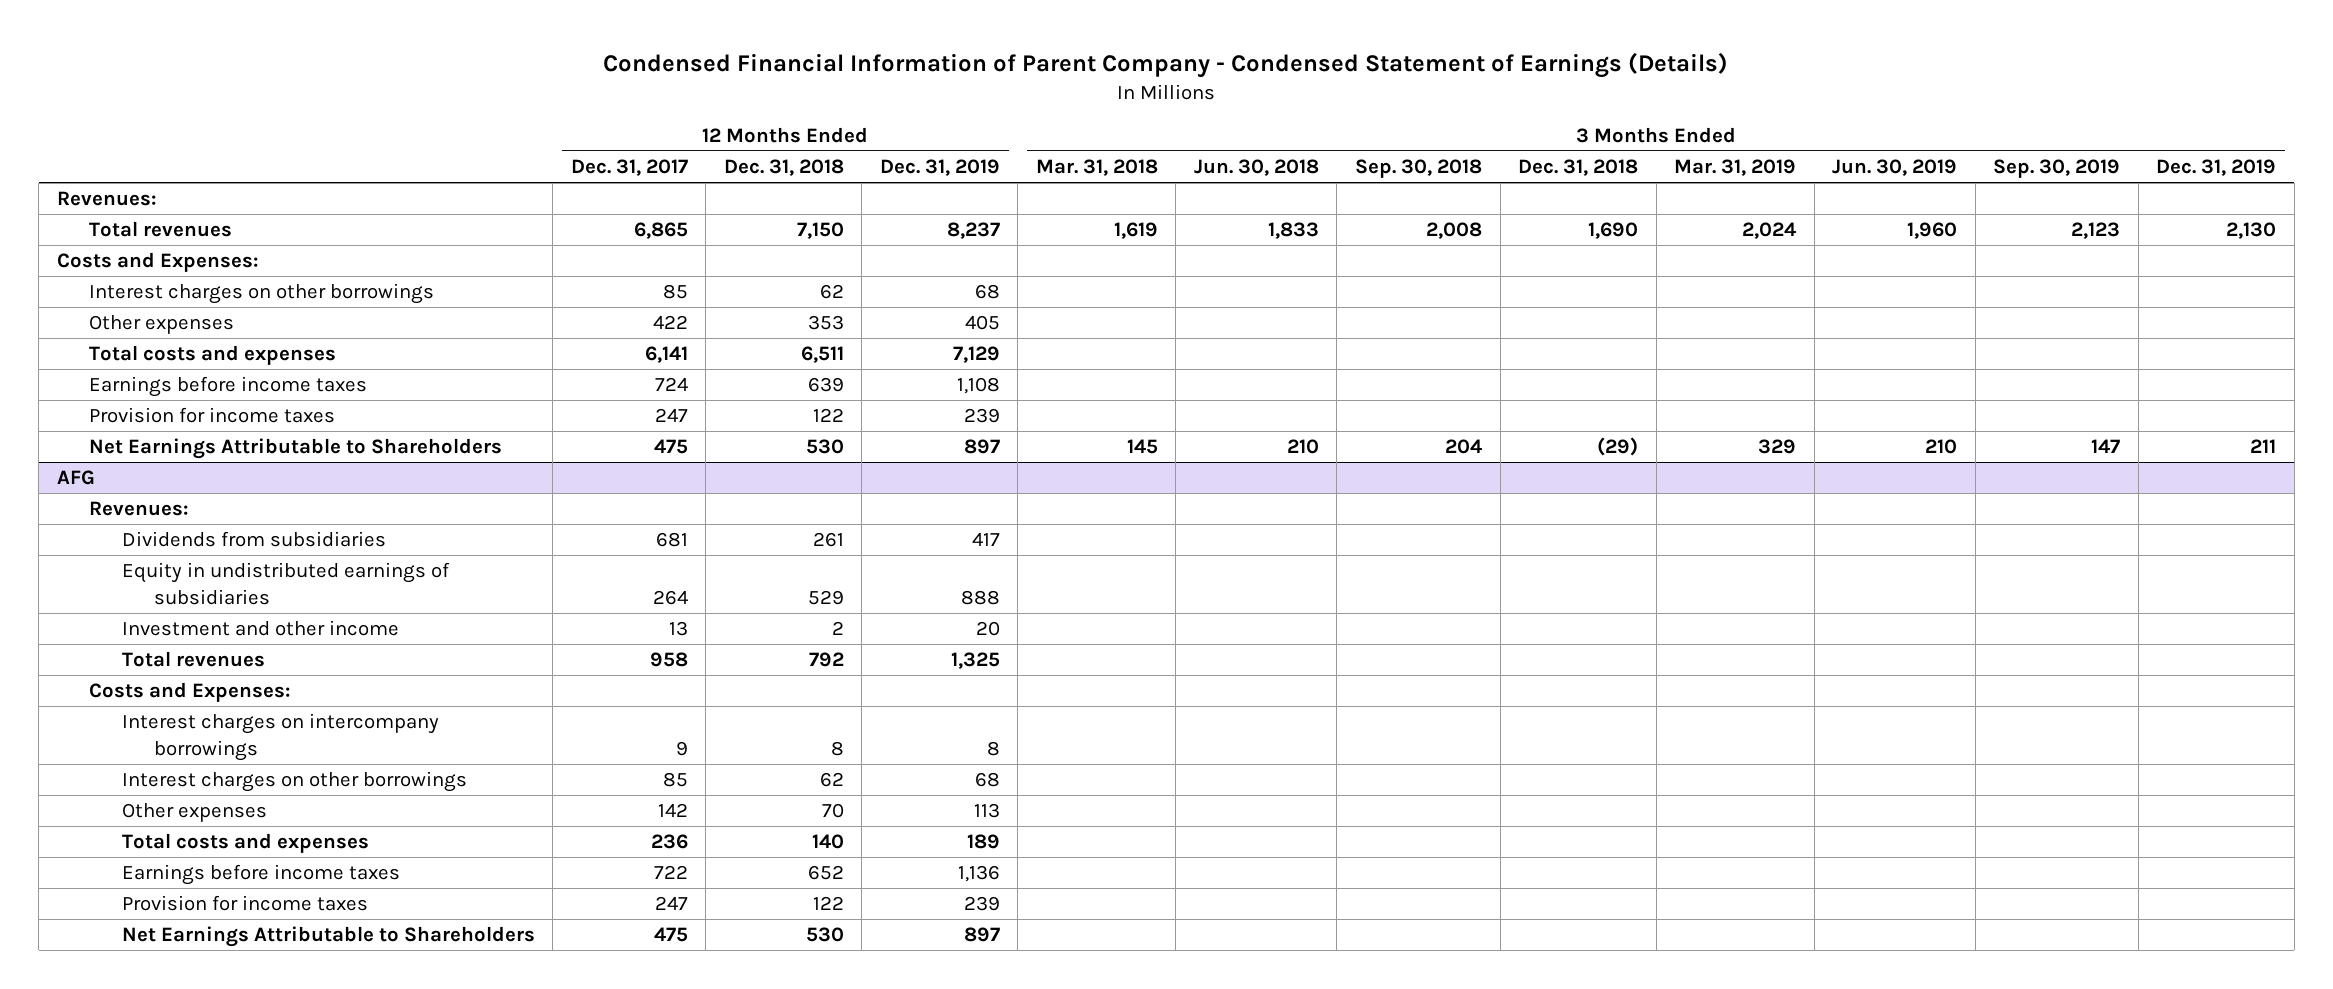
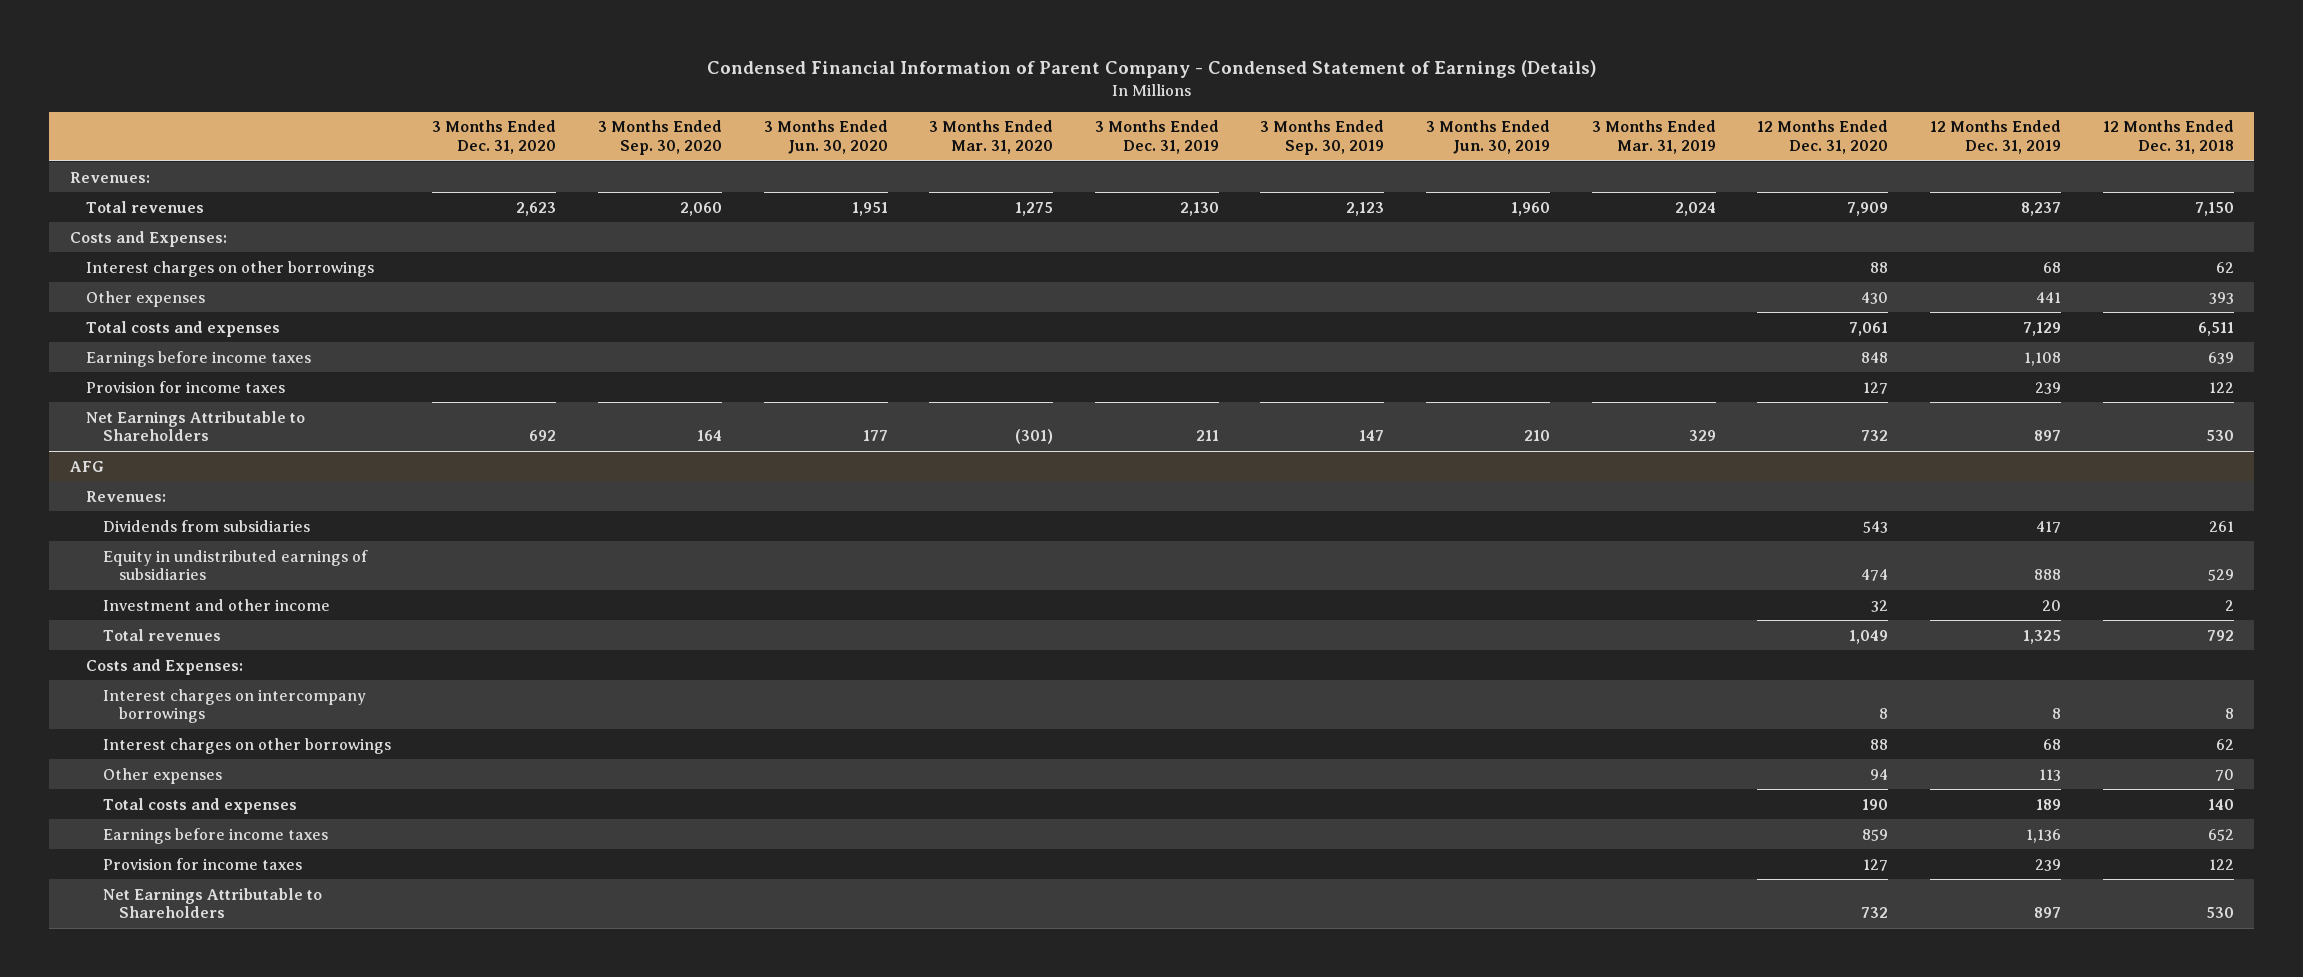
[570,158,688,176] Dec. 31, 2017 -> none
[1035,158,1158,176] Mar. 31, 2018 -> none
[1193,158,1319,176] Jun. 30, 2018 -> none
[1355,158,1483,178] Sep. 30, 2018 -> none
[1518,158,1639,176] Dec. 31, 2018 -> none
none -> [432,120,557,154] 3 Months Ended Dec. 31, 2020
none -> [597,120,722,155] 3 Months Ended Sep. 30, 2020
none -> [763,120,888,154] 3 Months Ended Jun. 30, 2020
none -> [929,120,1054,154] 3 Months Ended Mar. 31, 2020
none -> [1757,120,1889,154] 12 Months Ended Dec. 31, 2020
[807,315,844,331] 353 -> [2208,291,2234,304] 393
[964,315,1000,331] 405 -> [2035,291,2061,303] 441

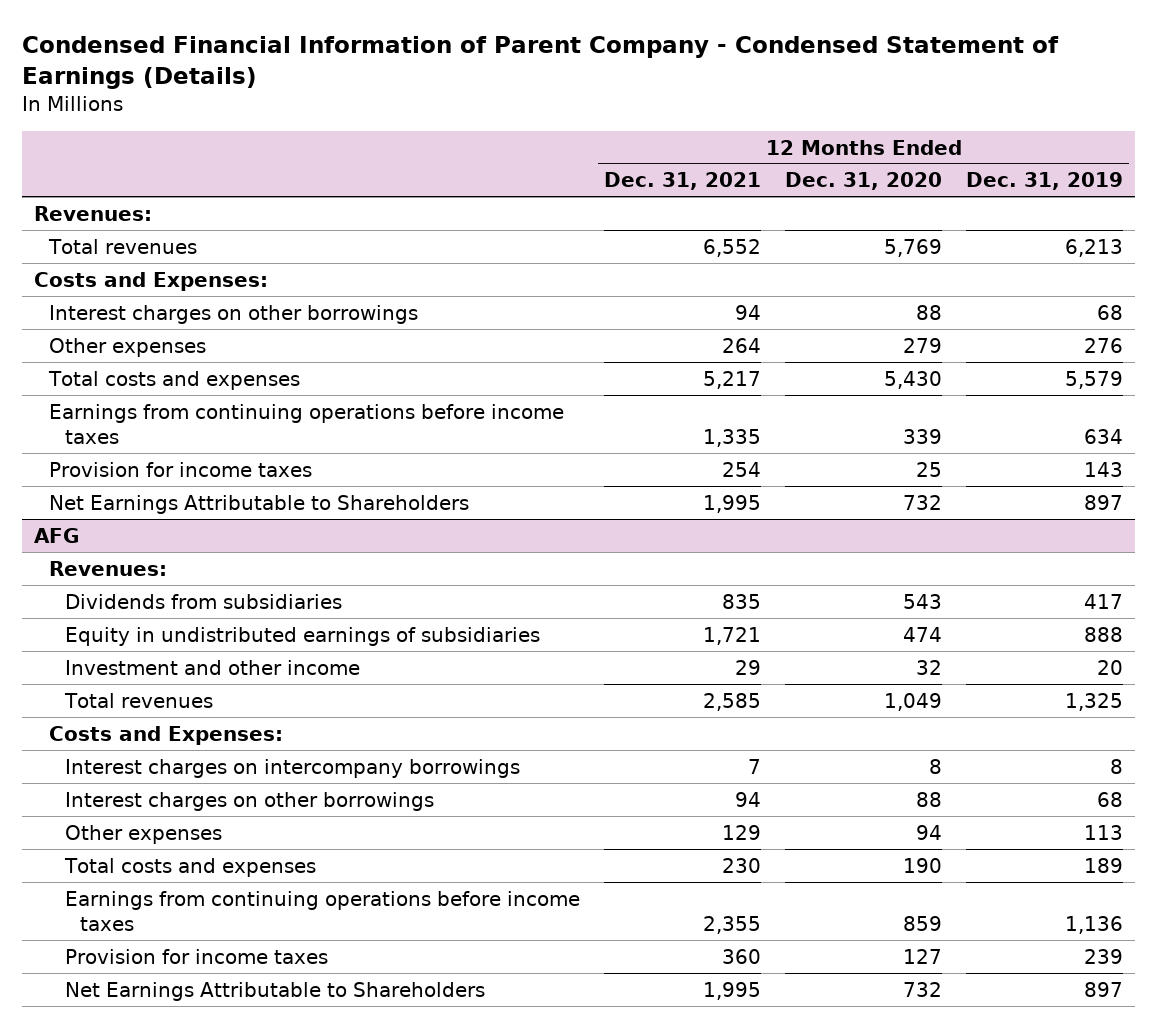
[432,120,557,154] 3 Months Ended Dec. 31, 2020 -> none
[597,120,722,155] 3 Months Ended Sep. 30, 2020 -> none
[763,120,888,154] 3 Months Ended Jun. 30, 2020 -> none
[929,120,1054,154] 3 Months Ended Mar. 31, 2020 -> none
[1094,120,1219,154] 3 Months Ended Dec. 31, 2019 -> none
[1260,120,1385,155] 3 Months Ended Sep. 30, 2019 -> none
[1426,120,1551,154] 3 Months Ended Jun. 30, 2019 -> none
[1591,120,1716,154] 3 Months Ended Mar. 31, 2019 -> none
[2102,120,2234,154] 12 Months Ended Dec. 31, 2018 -> none
none -> [603,172,761,191] Dec. 31, 2021
[1847,201,1889,216] 7,909 -> [884,238,943,257] 5,769
[2020,201,2061,216] 8,237 -> [1065,238,1124,257] 6,213
[1861,291,1889,304] 430 -> [903,337,943,353] 279
[2035,291,2061,303] 441 -> [1084,337,1124,353] 276
[1849,321,1889,336] 7,061 -> [884,370,943,389] 5,430
[2022,321,2061,336] 7,129 -> [1065,370,1124,389] 5,579
[86,350,312,367] Earnings before income taxes -> [49,403,565,445] Earnings from continuing operations before income taxes
[1861,351,1889,363] 848 -> [903,429,943,445] 339
[2023,351,2061,366] 1,108 -> [1084,429,1124,445] 634
[1863,381,1889,394] 127 -> [916,461,943,477] 25
[2034,381,2061,394] 239 -> [1084,461,1124,477] 143
[102,827,328,844] Earnings before income taxes -> [64,890,580,932] Earnings from continuing operations before income taxes

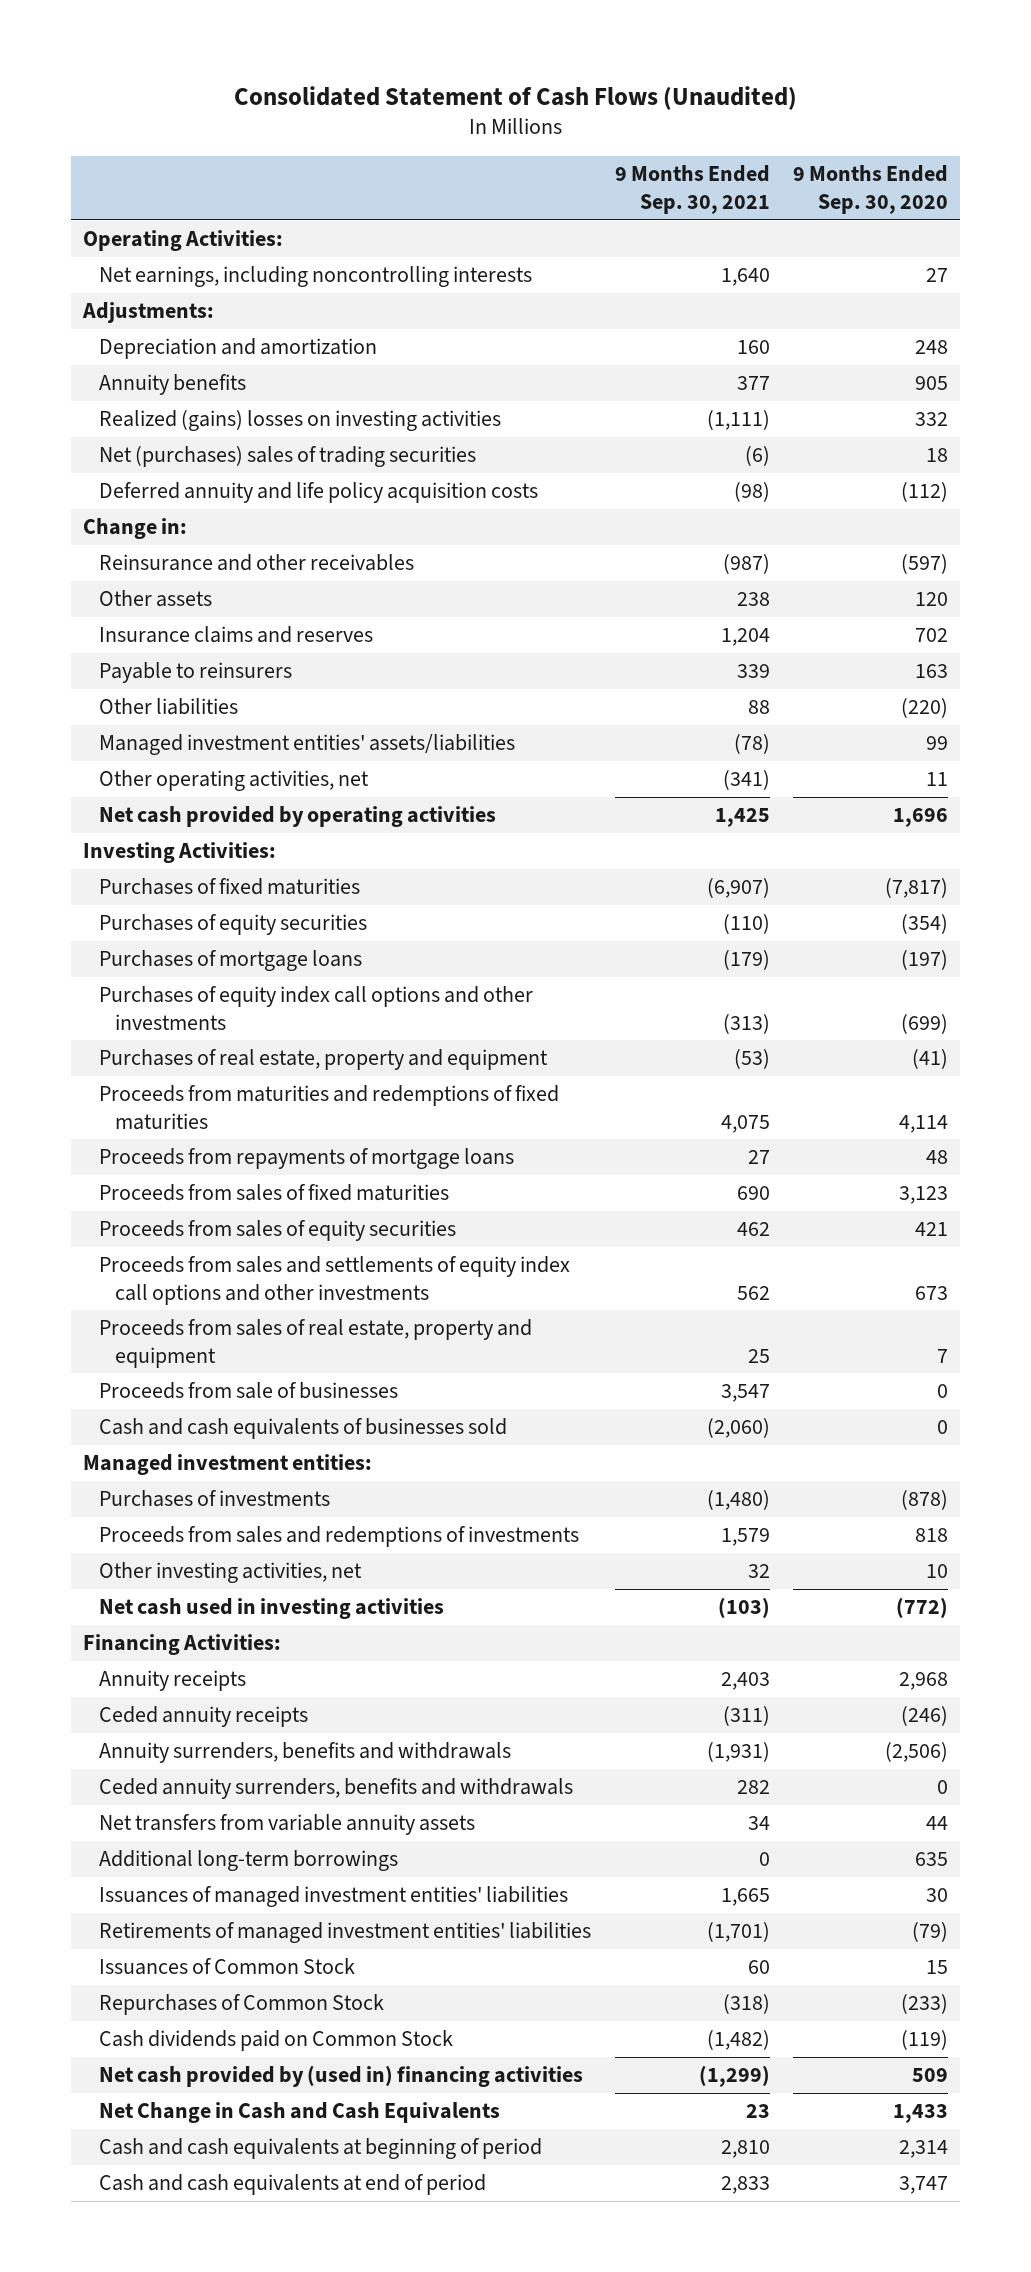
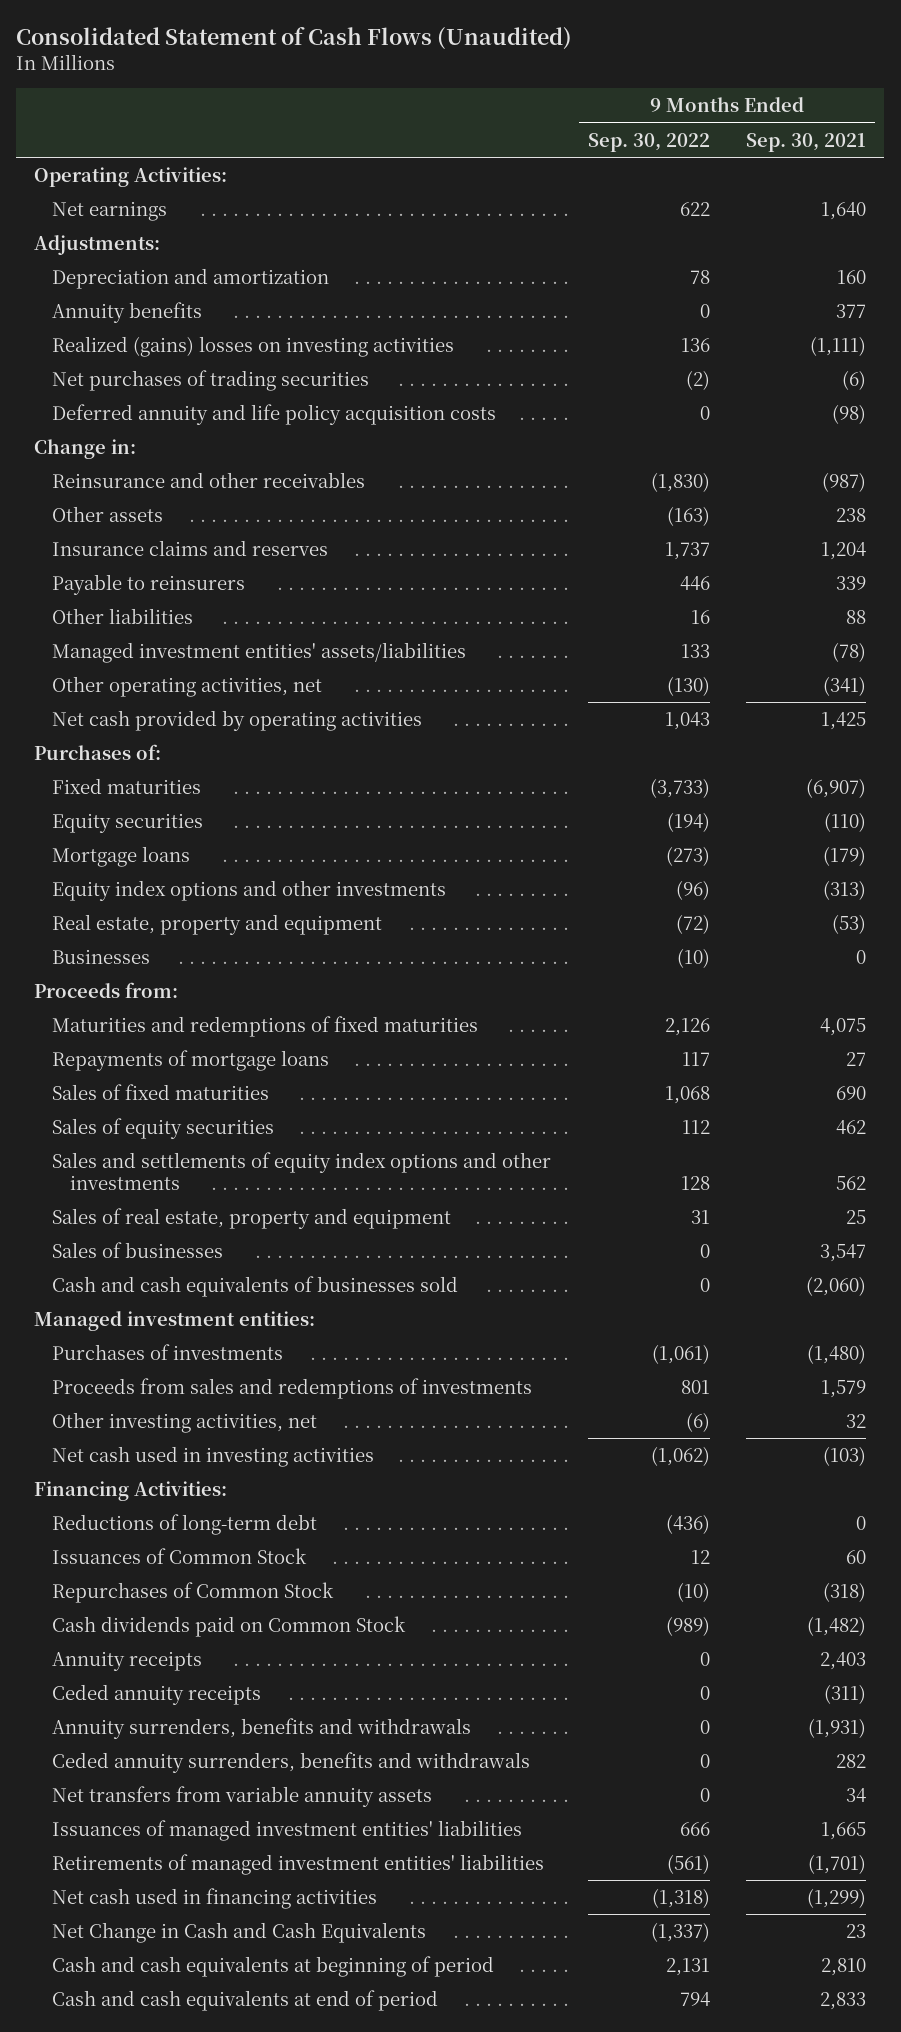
[793,165,949,215] 9 Months Ended Sep. 30, 2020 -> none
none -> [587,132,710,152] Sep. 30, 2022
[98,266,532,288] Net earnings, including noncontrolling interests -> [52,200,168,221] Net earnings
[98,446,476,468] Net (purchases) sales of trading securities -> [52,369,370,391] Net purchases of trading securities
[82,842,276,864] Investing Activities: -> none
none -> [34,743,162,760] Purchases of:
[98,878,360,896] Purchases of fixed maturities -> [52,777,202,794] Fixed maturities
[98,914,367,936] Purchases of equity securities -> [52,812,204,833] Equity securities
[98,950,362,972] Purchases of mortgage loans -> [52,845,191,867] Mortgage loans
[98,986,533,1030] Purchases of equity index call options and other investments -> [52,879,447,901] Equity index options and other investments
[98,1049,548,1071] Purchases of real estate, property and equipment -> [52,913,383,935] Real estate, property and equipment
none -> [52,948,151,964] Businesses
none -> [34,981,179,998] Proceeds from:
[98,1085,559,1130] Proceeds from maturities and redemptions of fixed maturities -> [52,1015,479,1037] Maturities and redemptions of fixed maturities
[98,1148,514,1170] Proceeds from repayments of mortgage loans -> [52,1049,330,1071] Repayments of mortgage loans
[98,1184,449,1202] Proceeds from sales of fixed maturities -> [52,1083,270,1100] Sales of fixed maturities
[98,1220,456,1242] Proceeds from sales of equity securities -> [52,1117,275,1139] Sales of equity securities
[98,1256,570,1305] Proceeds from sales and settlements of equity index call options and other investments -> [52,1151,552,1190] Sales and settlements of equity index options and other investments
[98,1319,532,1368] Proceeds from sales of real estate, property and equipment -> [52,1207,452,1229] Sales of real estate, property and equipment
[98,1382,398,1400] Proceeds from sale of businesses -> [52,1241,224,1258] Sales of businesses
none -> [52,1513,318,1535] Reductions of long-term debt
[98,1958,355,1976] Issuances of Common Stock -> [52,1547,308,1564] Issuances of Common Stock
[98,1994,384,2016] Repurchases of Common Stock -> [52,1581,335,1603] Repurchases of Common Stock
[98,2030,453,2052] Cash dividends paid on Common Stock -> [52,1615,407,1637] Cash dividends paid on Common Stock
[98,1850,398,1872] Additional long-term borrowings -> none
[98,2065,583,2088] Net cash provided by (used in) financing activities -> [52,1887,378,1909] Net cash used in financing activities

